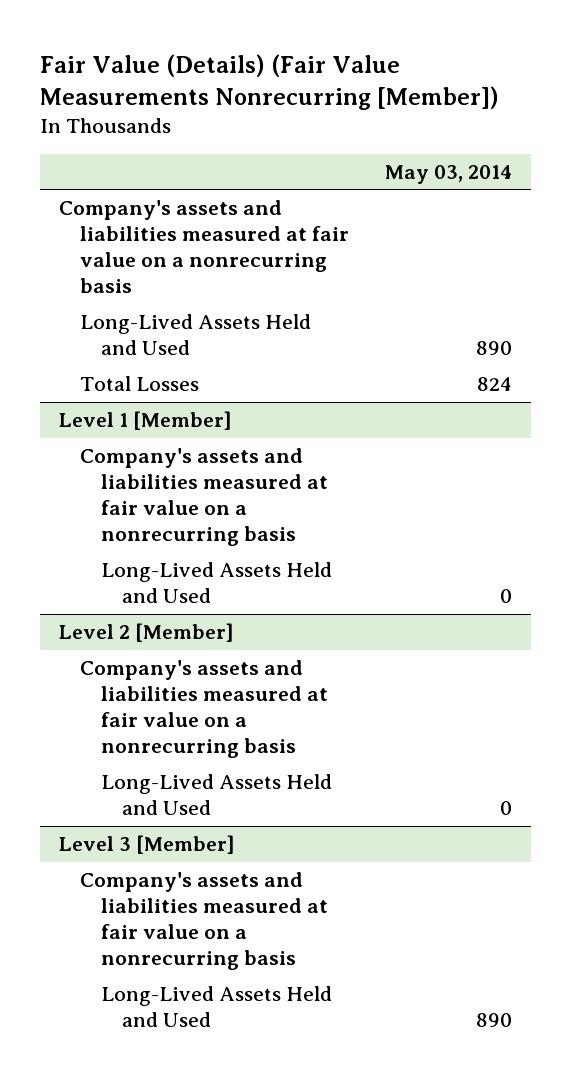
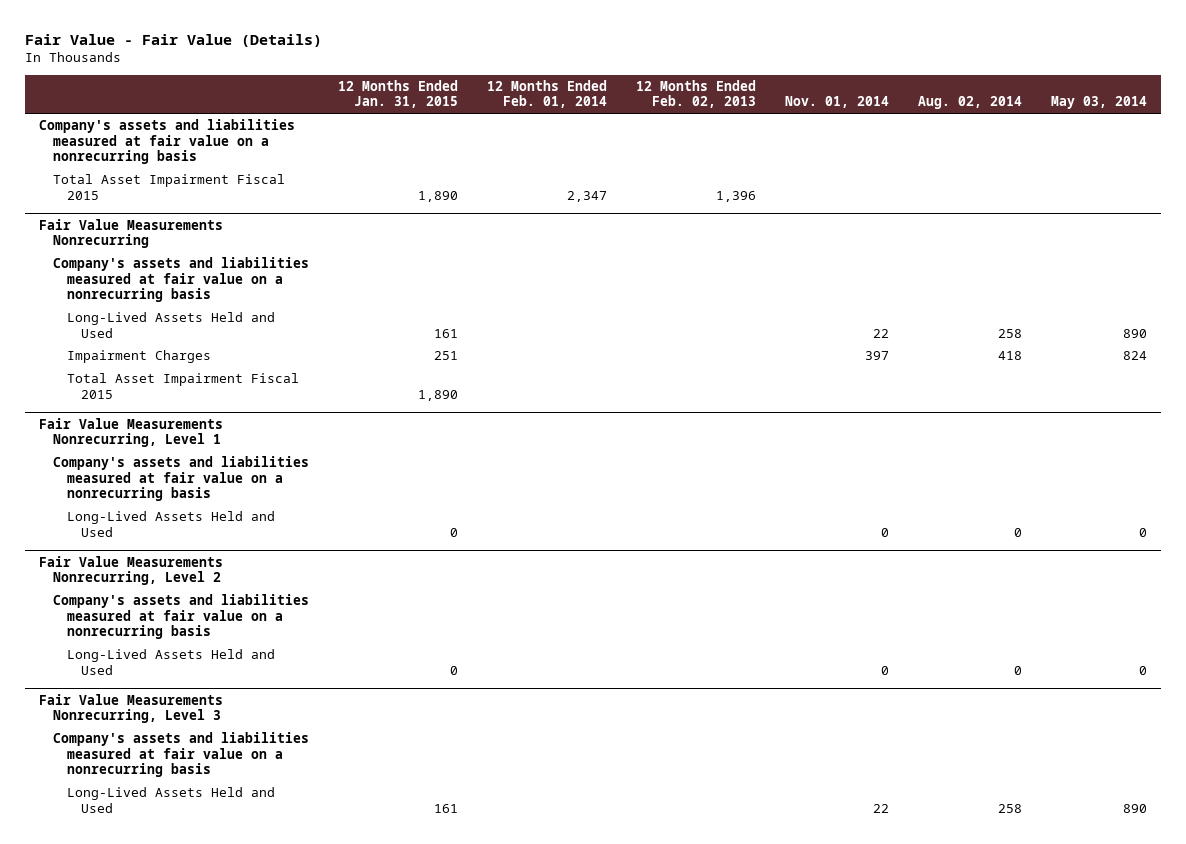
[40,53,500,110] Fair Value (Details) (Fair Value Measurements Nonrecurring [Member]) -> [24,33,322,47] Fair Value - Fair Value (Details)
none -> [338,79,459,109] 12 Months Ended Jan. 31, 2015
none -> [487,79,608,109] 12 Months Ended Feb. 01, 2014
none -> [636,79,757,109] 12 Months Ended Feb. 02, 2013
none -> [784,96,889,109] Nov. 01, 2014
none -> [917,96,1022,110] Aug. 02, 2014
none -> [53,173,286,200] Total Asset Impairment Fiscal 2015
none -> [39,218,224,249] Fair Value Measurements Nonrecurring
none -> [53,256,310,303] Company's assets and liabilities measured at fair value on a nonrecurring basis
[58,410,232,430] Level 1 [Member] -> none
[79,375,199,391] Total Losses -> [67,349,212,363] Impairment Charges
none -> [67,372,300,399] Total Asset Impairment Fiscal 2015
none -> [39,417,224,448] Fair Value Measurements Nonrecurring, Level 1
[58,622,234,642] Level 2 [Member] -> none
none -> [39,555,224,586] Fair Value Measurements Nonrecurring, Level 2
[58,834,235,854] Level 3 [Member] -> none
none -> [39,693,224,724] Fair Value Measurements Nonrecurring, Level 3

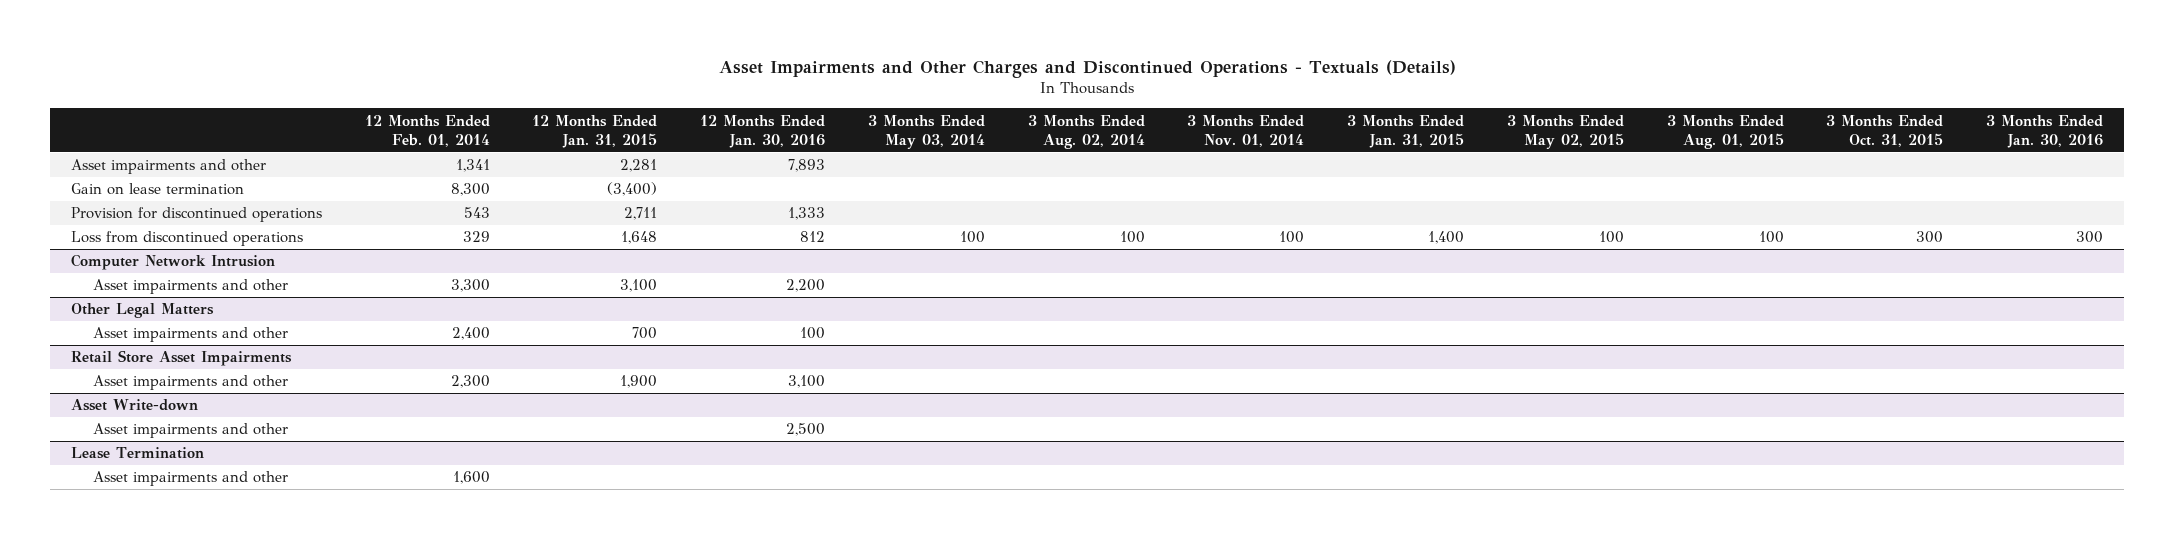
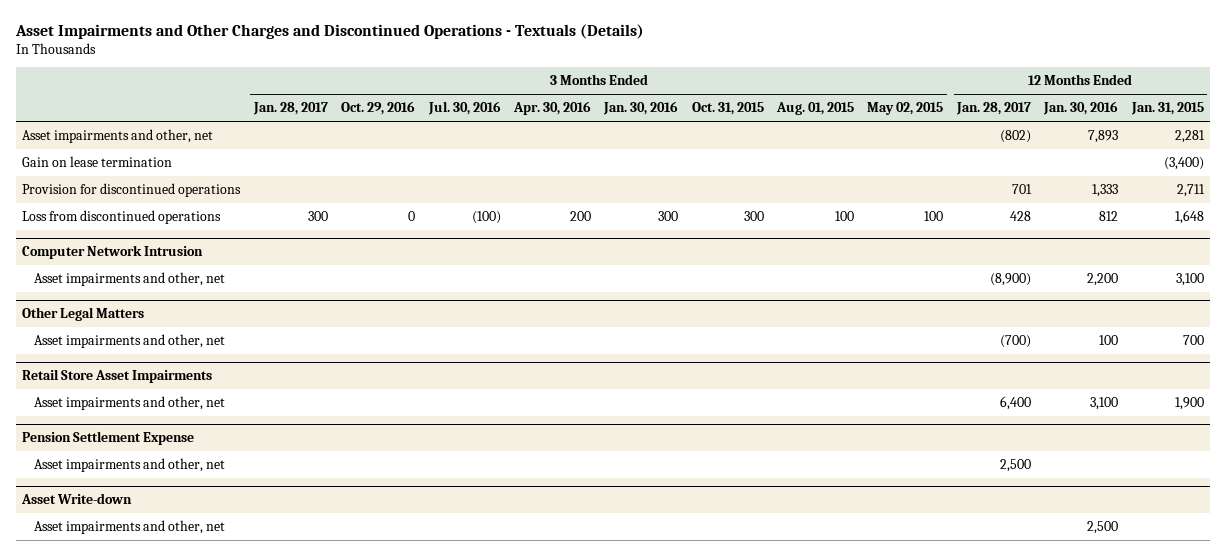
[364,114,490,147] 12 Months Ended Feb. 01, 2014 -> none
[867,114,985,149] 3 Months Ended May 03, 2014 -> none
[1027,114,1145,149] 3 Months Ended Aug. 02, 2014 -> none
[1187,114,1305,147] 3 Months Ended Nov. 01, 2014 -> none
[1347,114,1465,148] 3 Months Ended Jan. 31, 2015 -> none
none -> [252,102,328,116] Jan. 28, 2017
none -> [341,101,416,116] Oct. 29, 2016
none -> [427,101,501,116] Jul. 30, 2016
none -> [512,101,591,116] Apr. 30, 2016
none -> [955,102,1031,116] Jan. 28, 2017
[70,159,266,175] Asset impairments and other -> [22,128,214,143] Asset impairments and other, net
[92,279,288,295] Asset impairments and other -> [33,271,225,286] Asset impairments and other, net
[92,327,288,343] Asset impairments and other -> [33,333,225,348] Asset impairments and other, net
[92,375,288,391] Asset impairments and other -> [33,395,225,410] Asset impairments and other, net
none -> [22,431,195,446] Pension Settlement Expense
none -> [33,457,225,472] Asset impairments and other, net
[70,447,204,460] Lease Termination -> none
[92,471,288,487] Asset impairments and other -> none
[92,423,288,439] Asset impairments and other -> [33,519,225,534] Asset impairments and other, net

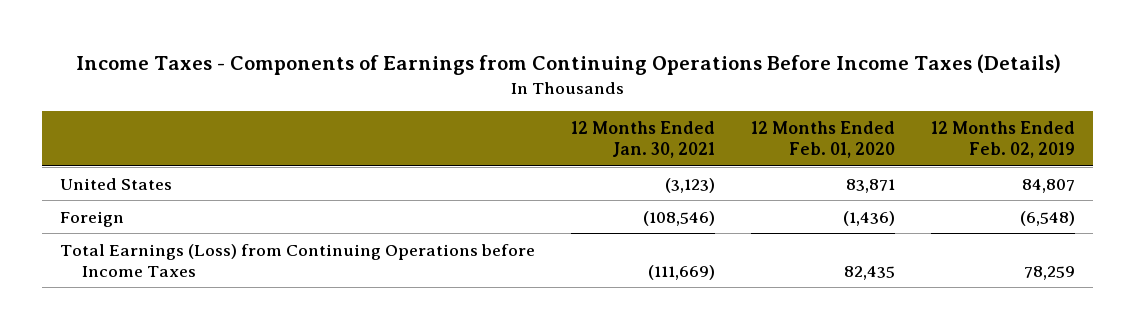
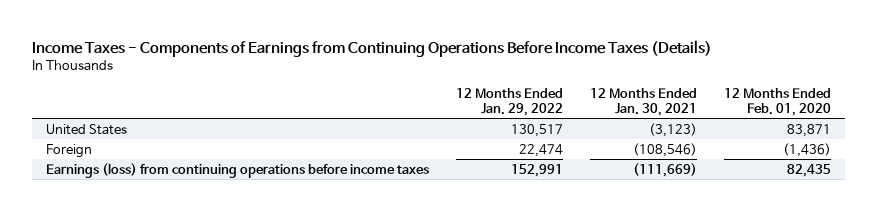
[931,120,1076,159] 12 Months Ended Feb. 02, 2019 -> none
none -> [456,87,564,117] 12 Months Ended Jan. 29, 2022
[60,243,536,277] Total Earnings (Loss) from Continuing Operations before Income Taxes -> [45,162,429,178] Earnings (loss) from continuing operations before income taxes

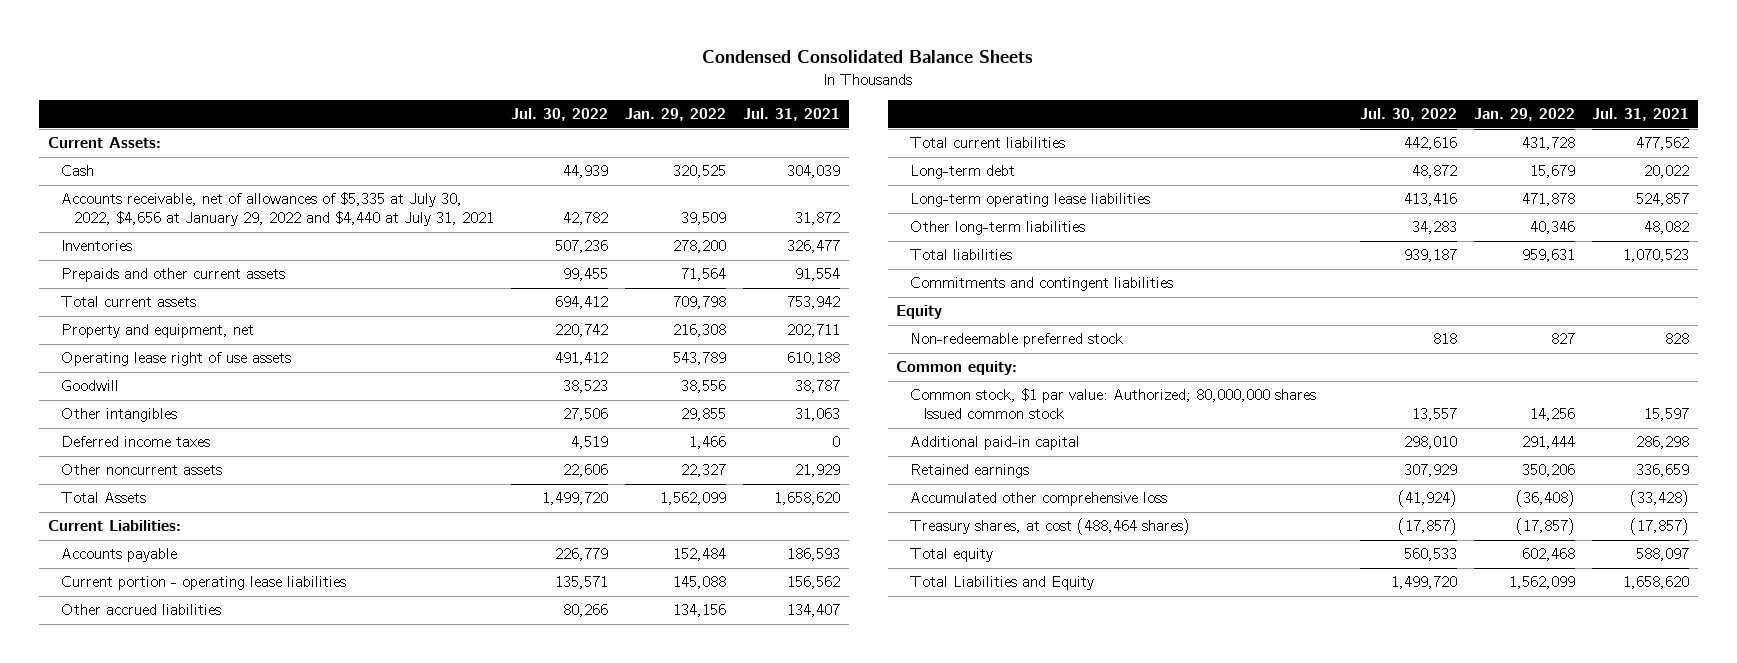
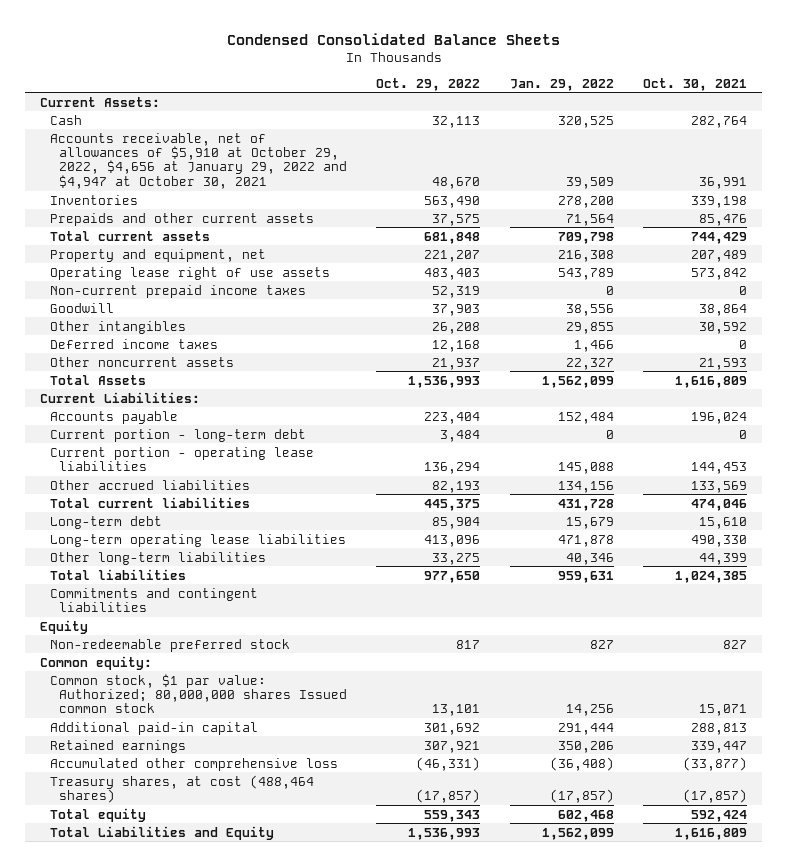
[511,108,609,122] Jul. 30, 2022 -> none
[743,108,841,122] Jul. 31, 2021 -> none
none -> [376,77,481,91] Oct. 29, 2022
none -> [643,77,748,91] Oct. 30, 2021
[61,192,495,227] Accounts receivable, net of allowances of $5,335 at July 30, 2022, $4,656 at January 29, 2022 and $4,440 at July 31, 2021 -> [49,132,348,189] Accounts receivable, net of allowances of $5,910 at October 29, 2022, $4,656 at January 29, 2022 and $4,947 at October 30, 2021
none -> [49,284,306,298] Non-current prepaid income taxes
none -> [49,428,306,442] Current portion - long-term debt

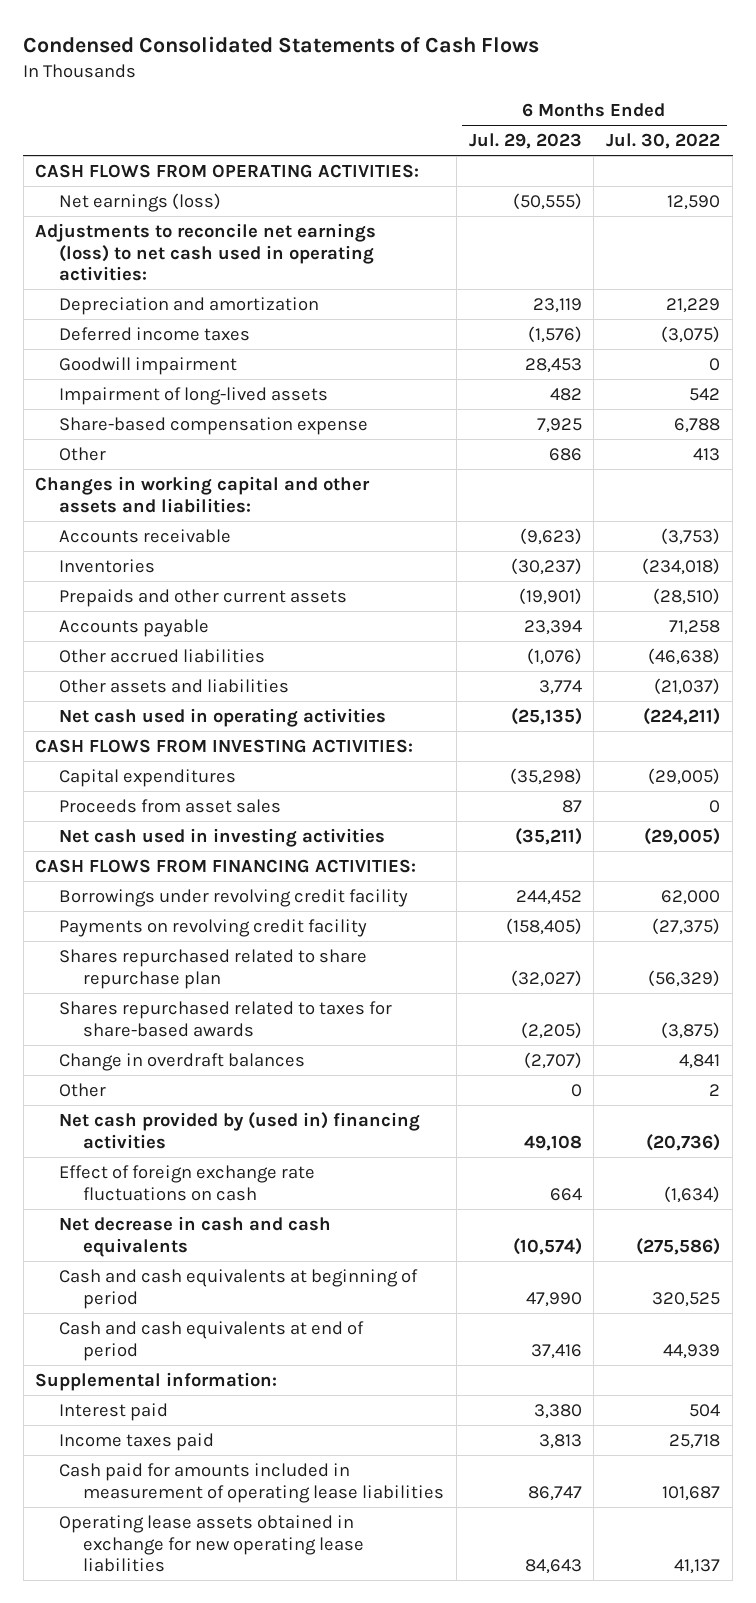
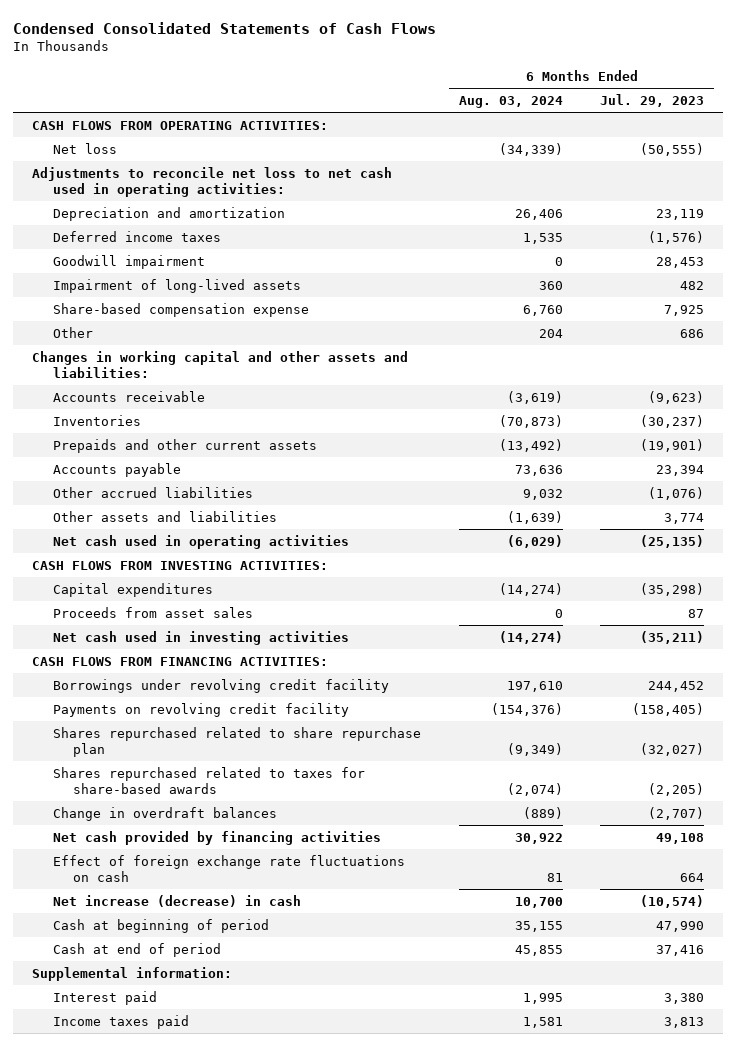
[606,133,721,150] Jul. 30, 2022 -> none
none -> [458,96,563,109] Aug. 03, 2024
[59,192,222,212] Net earnings (loss) -> [52,142,117,154] Net loss
[35,222,377,282] Adjustments to reconcile net earnings (loss) to net cash used in operating activities: -> [32,166,393,197] Adjustments to reconcile net loss to net cash used in operating activities:
[59,1082,107,1097] Other -> none
[59,1111,421,1149] Net cash provided by (used in) financing activities -> [52,830,381,845] Net cash provided by financing activities
[59,1215,332,1257] Net decrease in cash and cash equivalents -> [52,894,301,907] Net increase (decrease) in cash
[59,1268,419,1309] Cash and cash equivalents at beginning of period -> [52,918,269,933] Cash at beginning of period
[59,1320,365,1361] Cash and cash equivalents at end of period -> [52,942,221,957] Cash at end of period
[59,1462,444,1503] Cash paid for amounts included in measurement of operating lease liabilities -> none
[59,1514,364,1573] Operating lease assets obtained in exchange for new operating lease liabilities -> none

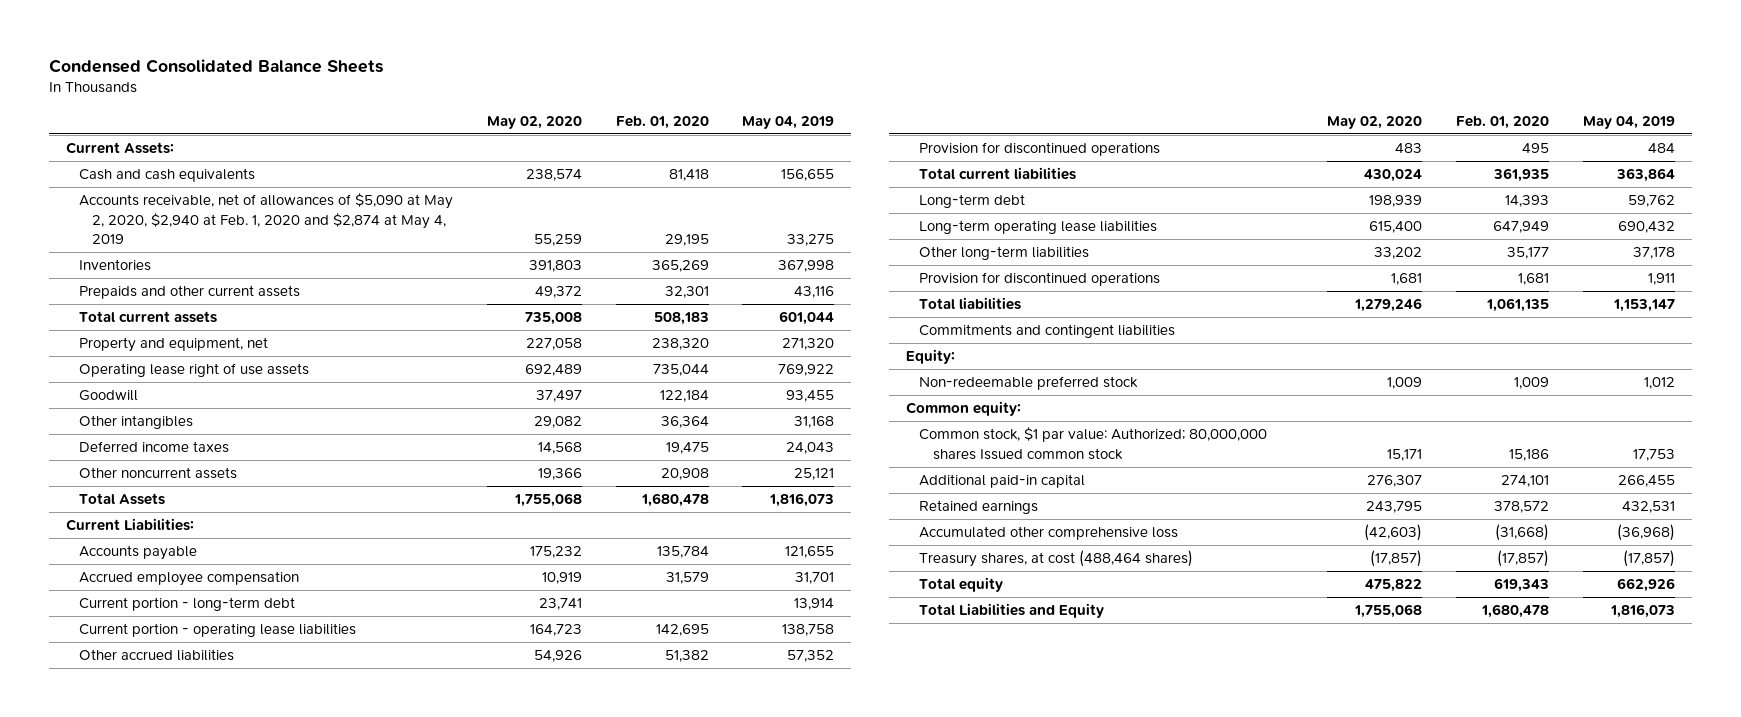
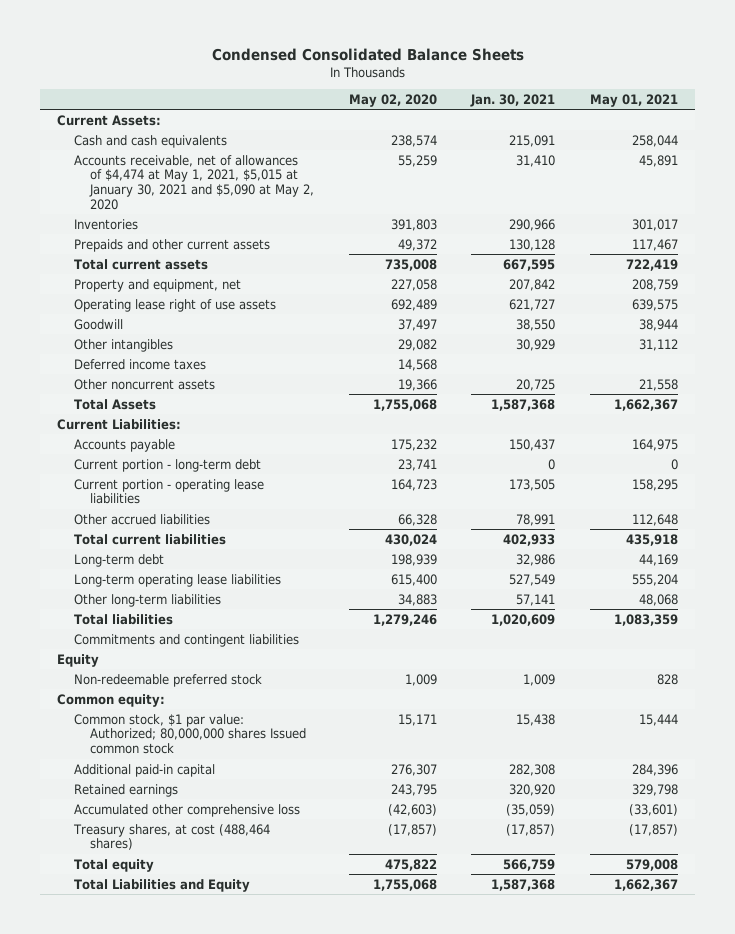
[615,115,709,129] Feb. 01, 2020 -> none
[742,115,835,129] May 04, 2019 -> none
none -> [470,93,556,107] Jan. 30, 2021
none -> [589,93,678,107] May 01, 2021
[78,193,453,245] Accounts receivable, net of allowances of $5,090 at May 2, 2020, $2,940 at Feb. 1, 2020 and $2,874 at May 4, 2019 -> [73,154,315,211] Accounts receivable, net of allowances of $4,474 at May 1, 2021, $5,015 at January 30, 2021 and $5,090 at May 2, 2020
[78,571,299,587] Accrued employee compensation -> none
[919,142,1161,157] Provision for discontinued operations -> none
[533,650,582,663] 54,926 -> [397,513,437,526] 66,328
[919,272,1161,287] Provision for discontinued operations -> none
[1374,247,1423,260] 33,202 -> [397,593,437,606] 34,883
[906,349,956,365] Equity: -> [57,653,100,667] Equity

